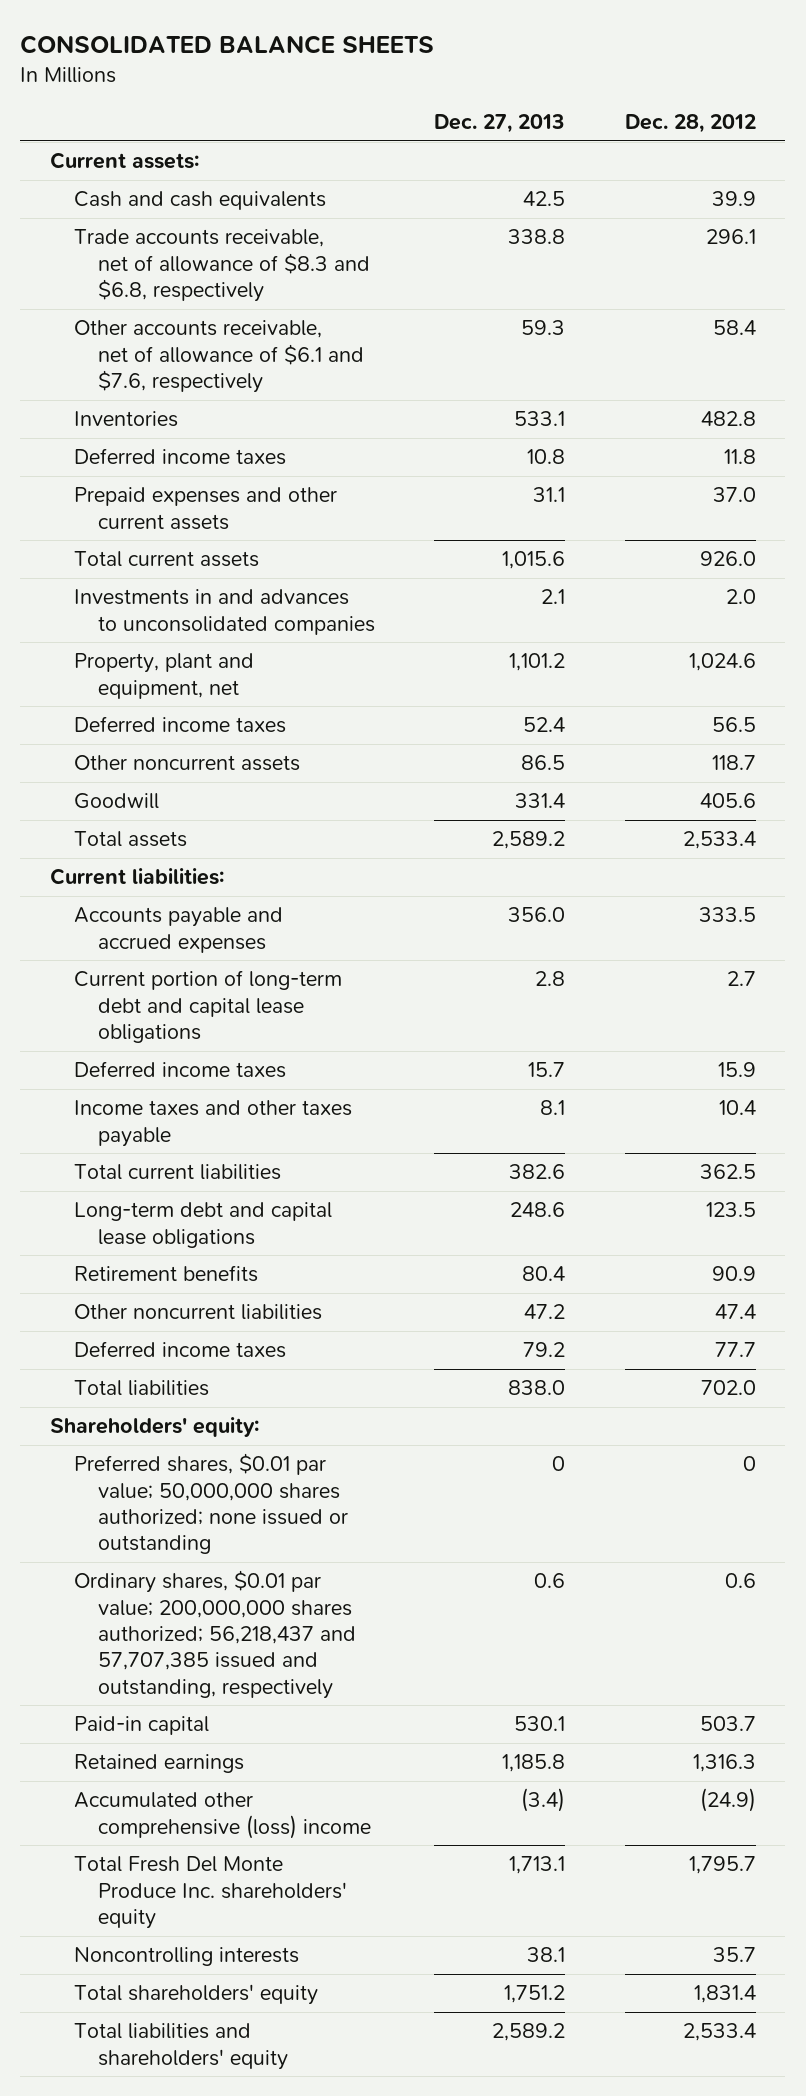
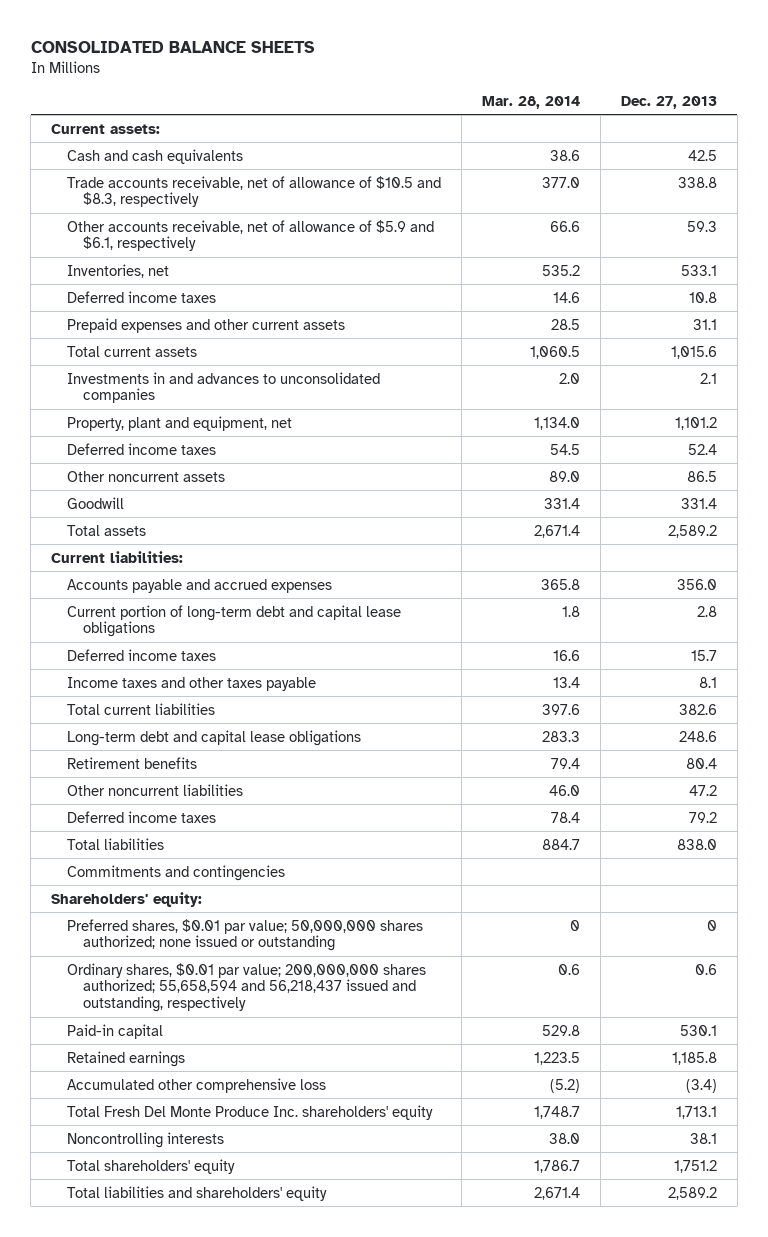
[624,114,756,134] Dec. 28, 2012 -> none
none -> [481,95,580,109] Mar. 28, 2014
[73,229,370,302] Trade accounts receivable, net of allowance of $8.3 and $6.8, respectively -> [67,175,442,208] Trade accounts receivable, net of allowance of $10.5 and $8.3, respectively
[73,320,364,393] Other accounts receivable, net of allowance of $6.1 and $7.6, respectively -> [67,219,435,252] Other accounts receivable, net of allowance of $5.9 and $6.1, respectively
[73,411,178,428] Inventories -> [67,263,170,278] Inventories, net
none -> [67,864,286,881] Commitments and contingencies
[73,1570,356,1699] Ordinary shares, $0.01 par value; 200,000,000 shares authorized; 56,218,437 and 57,707,385 issued and outstanding, respectively -> [67,962,427,1013] Ordinary shares, $0.01 par value; 200,000,000 shares authorized; 55,658,594 and 56,218,437 issued and outstanding, respectively
[73,1792,371,1839] Accumulated other comprehensive (loss) income -> [67,1077,327,1093] Accumulated other comprehensive loss

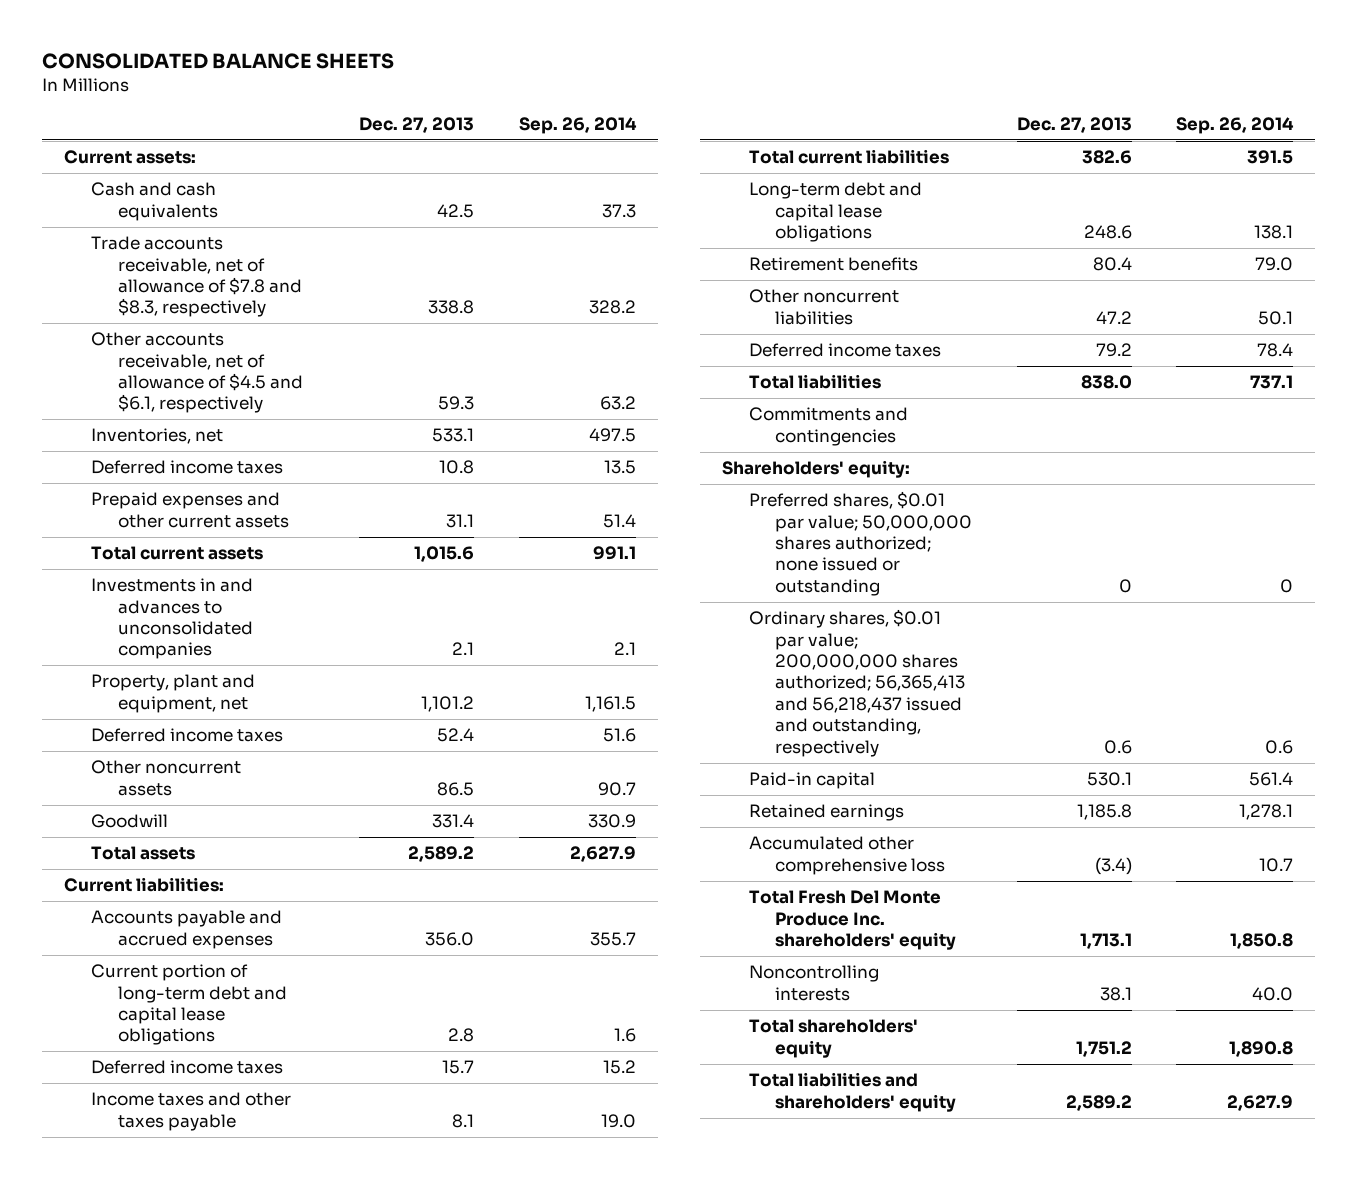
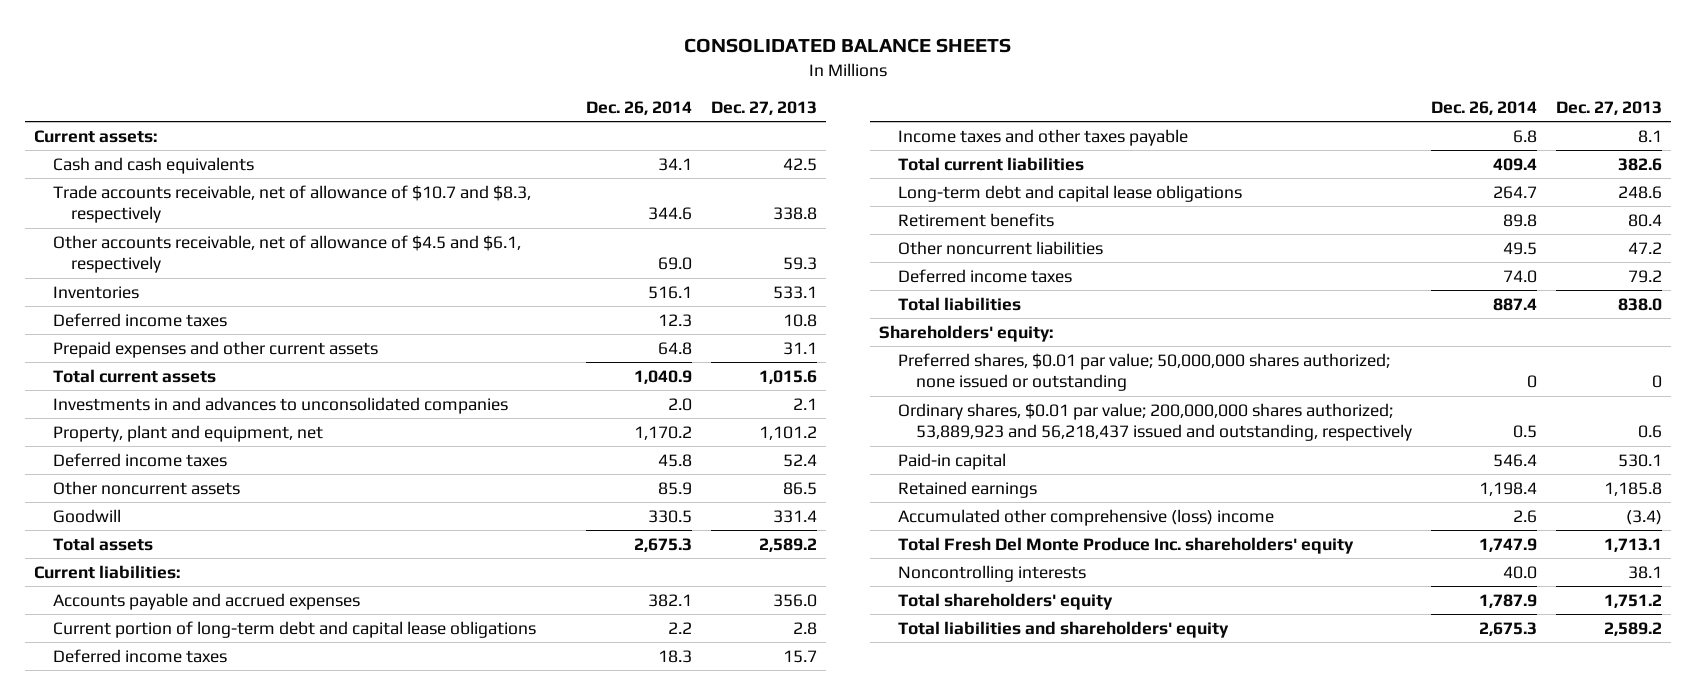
[518,116,637,134] Sep. 26, 2014 -> none
none -> [585,100,692,115] Dec. 26, 2014
[90,236,302,318] Trade accounts receivable, net of allowance of $7.8 and $8.3, respectively -> [52,184,531,224] Trade accounts receivable, net of allowance of $10.7 and $8.3, respectively
[90,428,223,445] Inventories, net -> [52,285,139,299] Inventories
[748,407,908,446] Commitments and contingencies -> none
[748,609,966,757] Ordinary shares, $0.01 par value; 200,000,000 shares authorized; 56,365,413 and 56,218,437 issued and outstanding, respectively -> [897,402,1412,442] Ordinary shares, $0.01 par value; 200,000,000 shares authorized; 53,889,923 and 56,218,437 issued and outstanding, respectively
[748,836,946,875] Accumulated other comprehensive loss -> [897,508,1274,526] Accumulated other comprehensive (loss) income

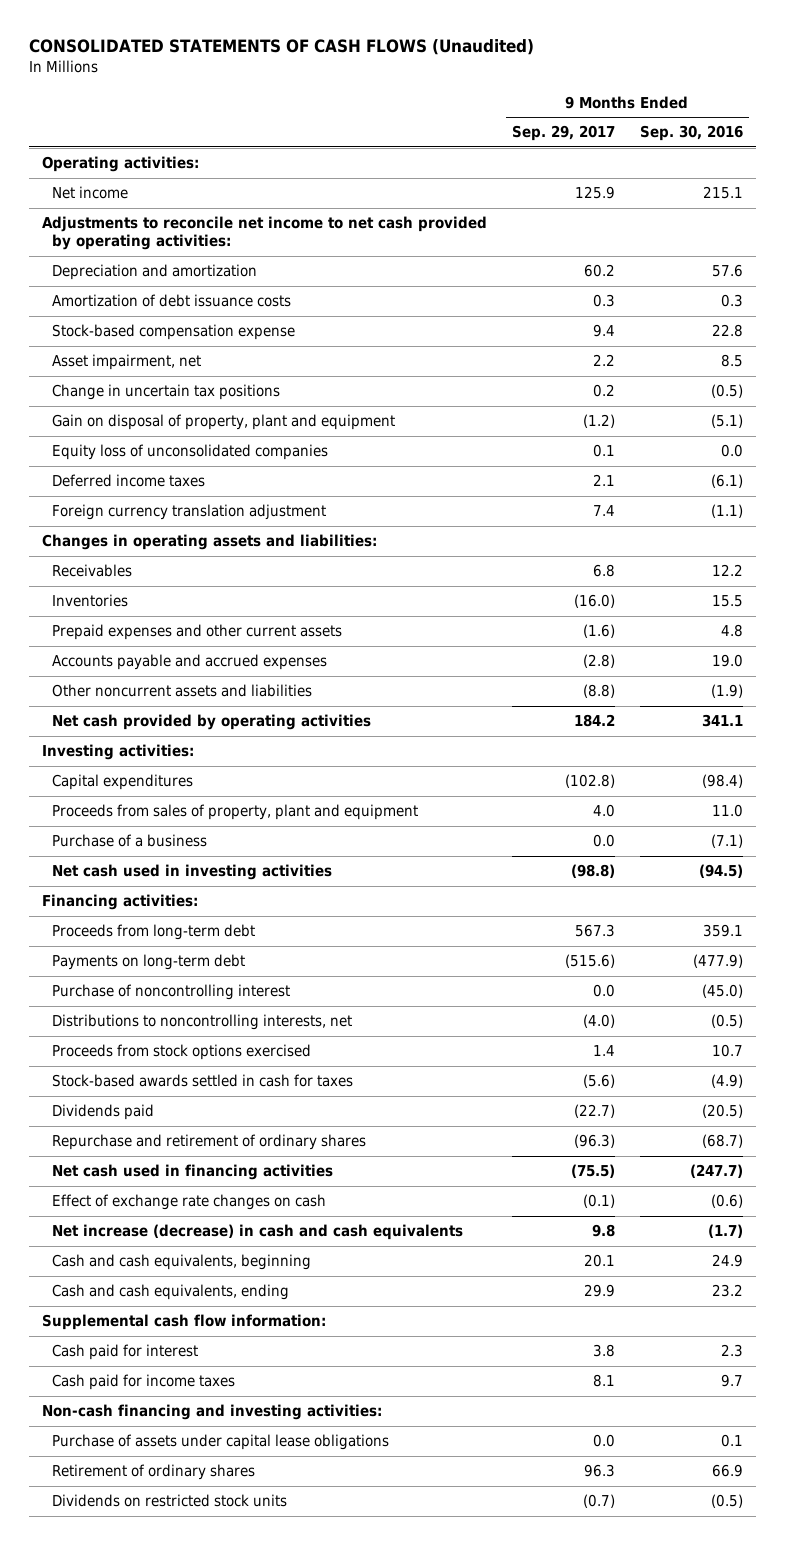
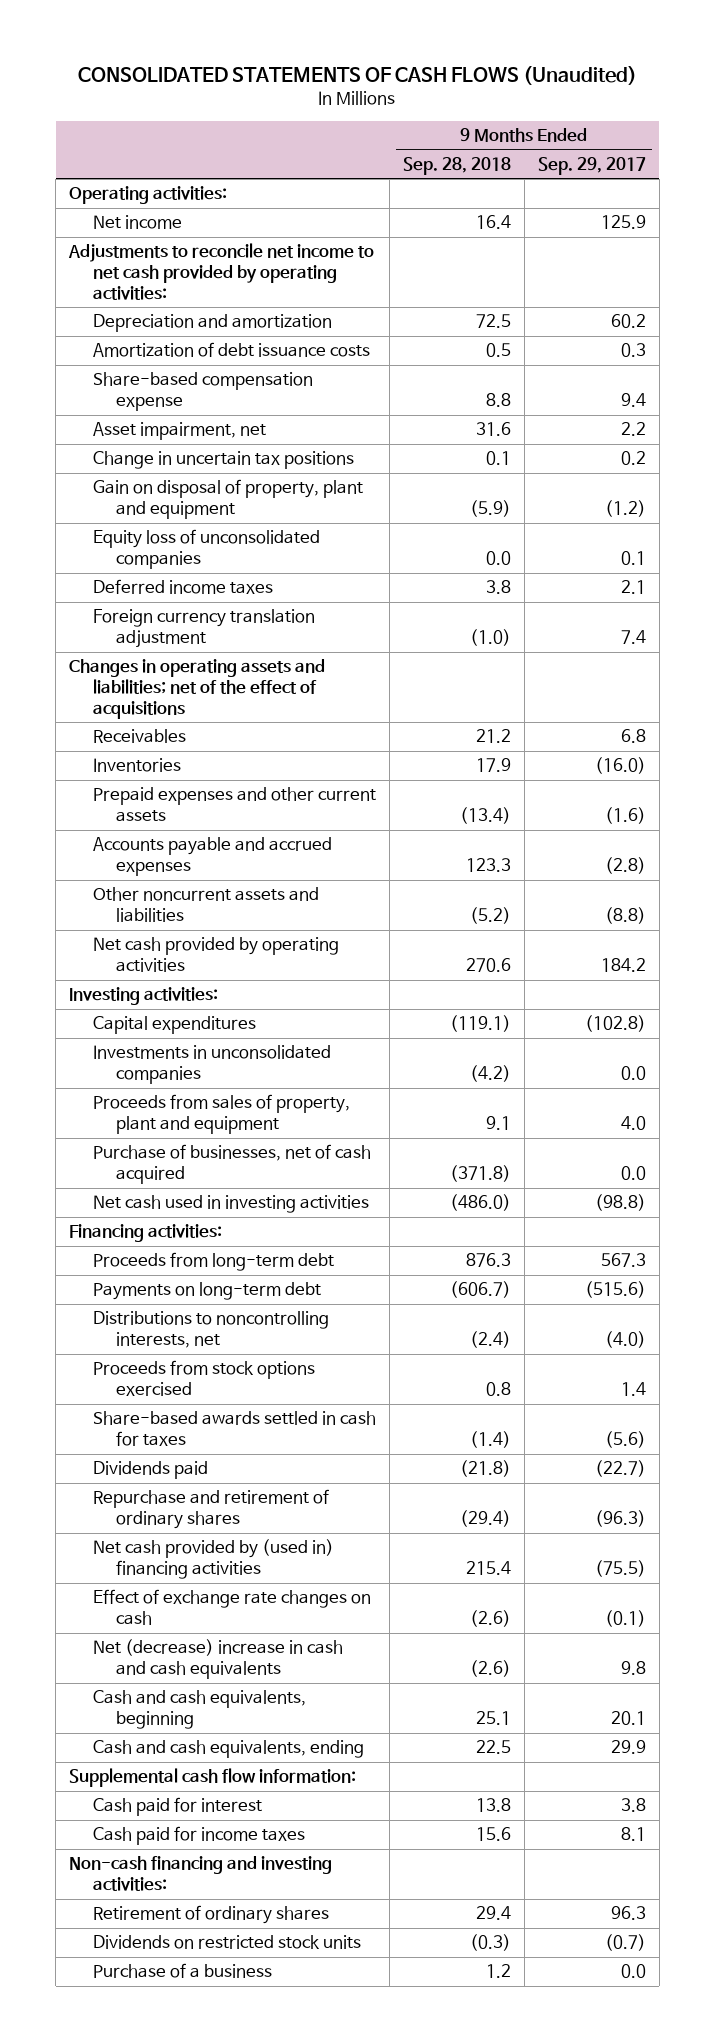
[639,125,743,142] Sep. 30, 2016 -> none
none -> [402,157,511,176] Sep. 28, 2018
[52,324,296,341] Stock-based compensation expense -> [92,372,313,412] Share-based compensation expense
[41,534,377,551] Changes in operating assets and liabilities: -> [69,659,326,720] Changes in operating assets and liabilities; net of the effect of acquisitions
none -> [92,1045,331,1085] Investments in unconsolidated companies
none -> [92,1144,371,1185] Purchase of businesses, net of cash acquired
[52,984,291,1001] Purchase of noncontrolling interest -> none
[52,1074,354,1088] Stock-based awards settled in cash for taxes -> [92,1411,376,1447] Share-based awards settled in cash for taxes
[52,1164,334,1181] Net cash used in financing activities -> [92,1539,334,1580] Net cash provided by (used in) financing activities
[52,1224,464,1241] Net increase (decrease) in cash and cash equivalents -> [92,1639,343,1680] Net (decrease) increase in cash and cash equivalents
[52,1434,390,1451] Purchase of assets under capital lease obligations -> none
[52,834,208,848] Purchase of a business -> [92,1963,272,1979] Purchase of a business

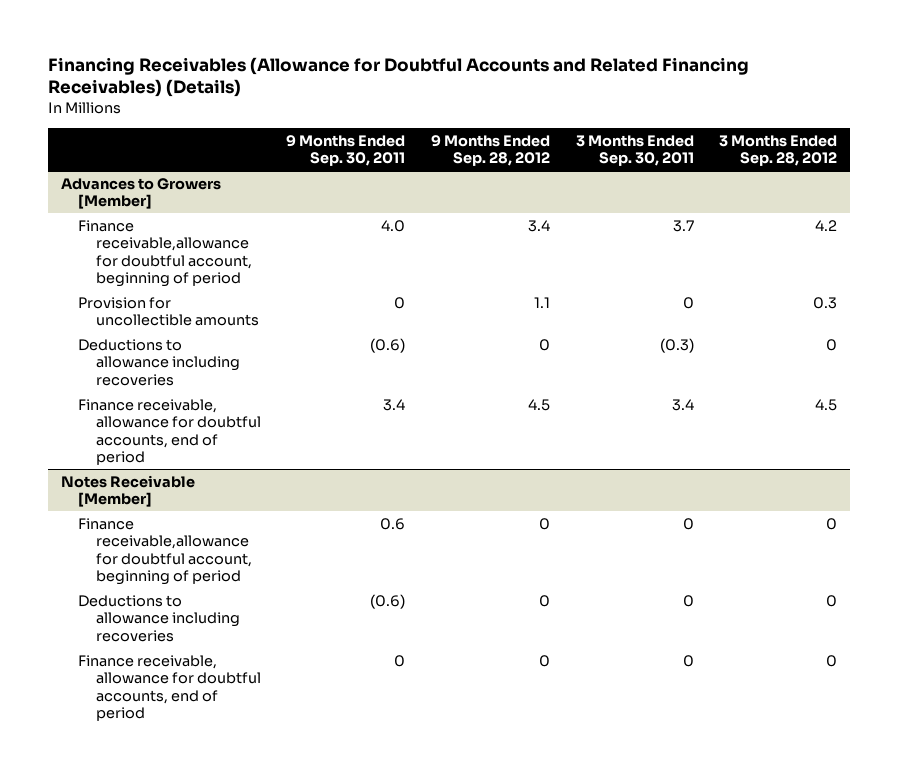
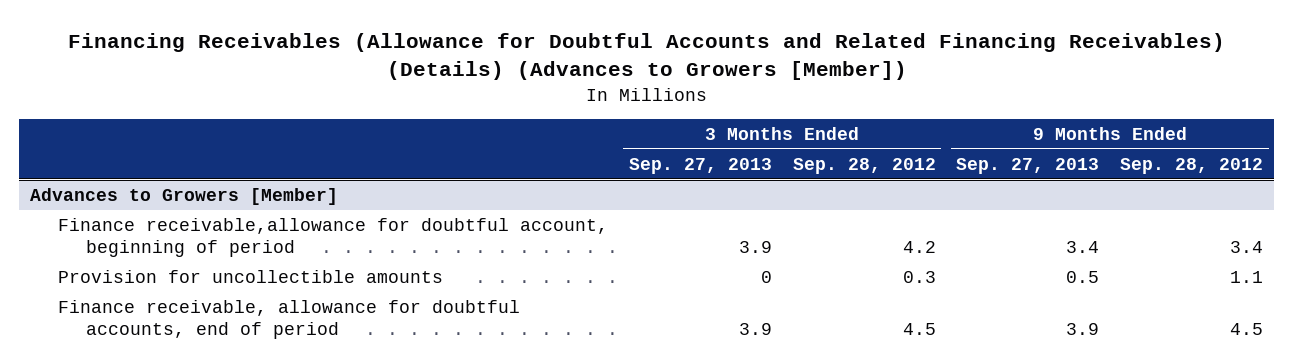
[47,56,749,98] Financing Receivables (Allowance for Doubtful Accounts and Related Financing Receivables) (Details) -> [67,32,1225,81] Financing Receivables (Allowance for Doubtful Accounts and Related Financing Receivables) (Details) (Advances to Growers [Member])
[286,134,406,167] 9 Months Ended Sep. 30, 2011 -> none
[575,134,694,167] 3 Months Ended Sep. 30, 2011 -> none
none -> [628,157,772,174] Sep. 27, 2013
none -> [956,157,1100,174] Sep. 27, 2013
[78,338,240,386] Deductions to allowance including recoveries -> none
[60,474,195,508] Notes Receivable [Member] -> none
[78,517,252,586] Finance receivable,allowance for doubtful account, beginning of period -> none
[78,594,240,642] Deductions to allowance including recoveries -> none
[78,654,261,722] Finance receivable, allowance for doubtful accounts, end of period -> none

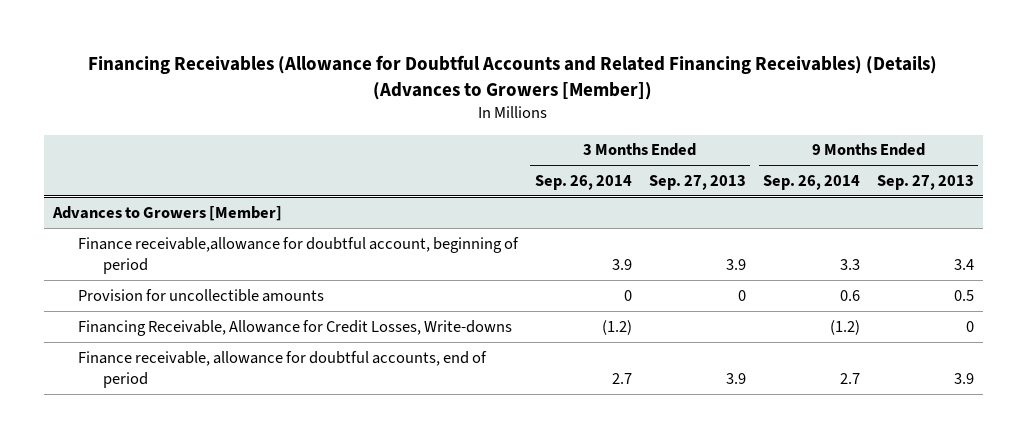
[792,157,936,174] Sep. 28, 2012 -> none
[1120,157,1264,174] Sep. 28, 2012 -> none
none -> [534,174,632,190] Sep. 26, 2014
none -> [763,174,861,190] Sep. 26, 2014
none -> [77,319,512,336] Financing Receivable, Allowance for Credit Losses, Write-downs

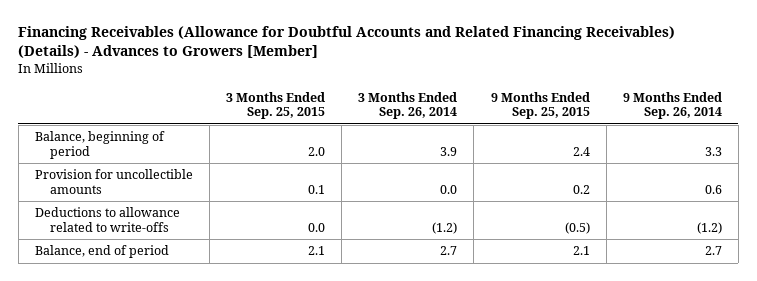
[88,54,938,100] Financing Receivables (Allowance for Doubtful Accounts and Related Financing Receivables) (Details) (Advances to Growers [Member]) -> [18,26,676,59] Financing Receivables (Allowance for Doubtful Accounts and Related Financing Receivables) (Details) - Advances to Growers [Member]
[648,174,746,190] Sep. 27, 2013 -> none
[877,174,975,190] Sep. 27, 2013 -> none
none -> [226,91,326,120] 3 Months Ended Sep. 25, 2015
none -> [490,91,590,120] 9 Months Ended Sep. 25, 2015
[51,205,282,221] Advances to Growers [Member] -> none
[77,236,519,274] Finance receivable,allowance for doubtful account, beginning of period -> [34,131,165,159] Balance, beginning of period
[623,289,632,301] 0 -> [440,184,458,194] 0.0
[77,319,512,336] Financing Receivable, Allowance for Credit Losses, Write-downs -> [34,207,180,232] Deductions to allowance related to write-offs
[77,350,487,388] Finance receivable, allowance for doubtful accounts, end of period -> [34,245,169,259] Balance, end of period

